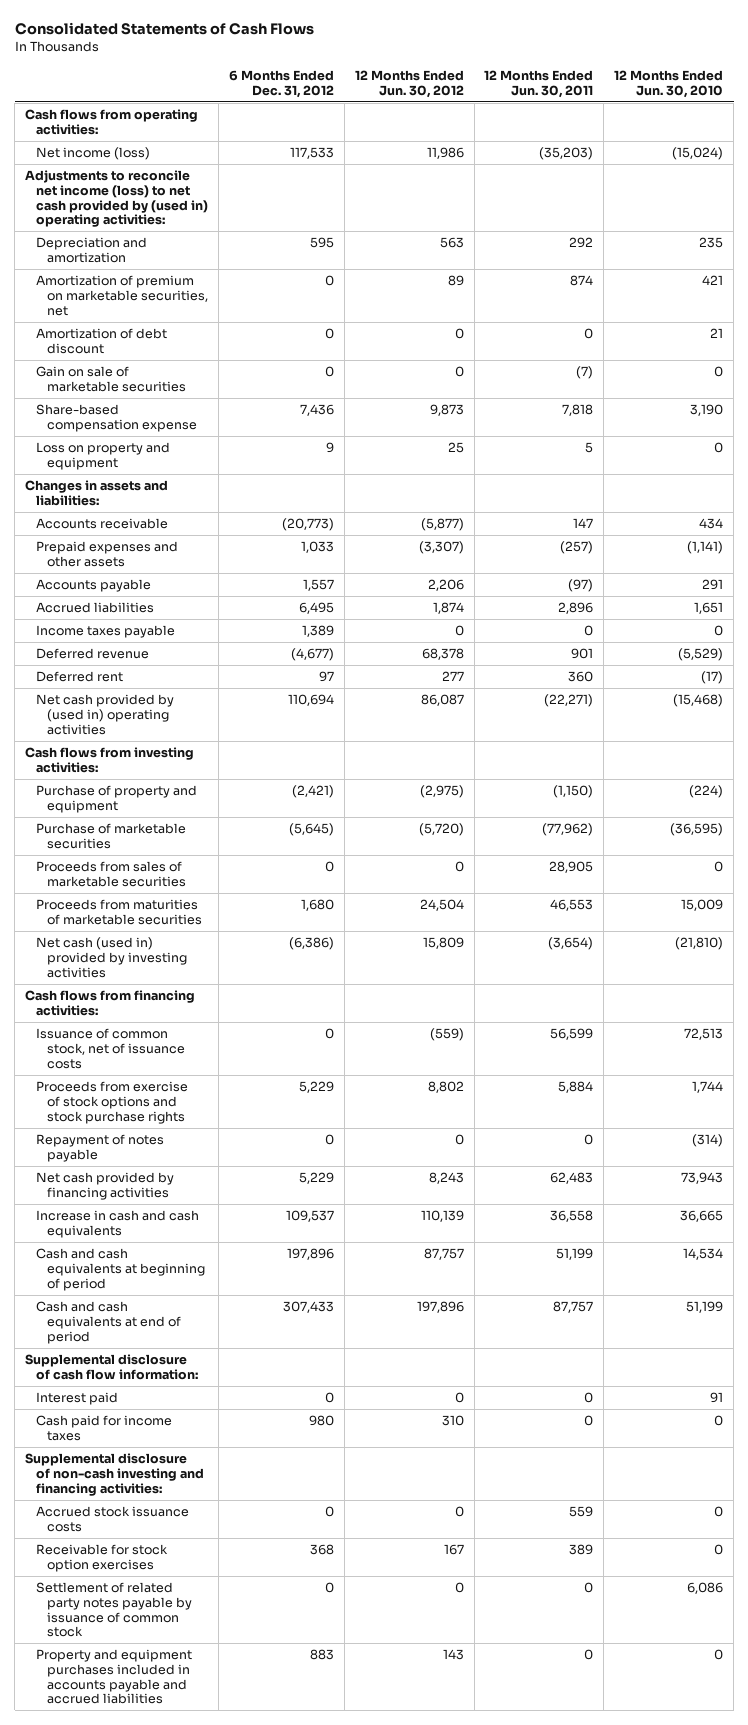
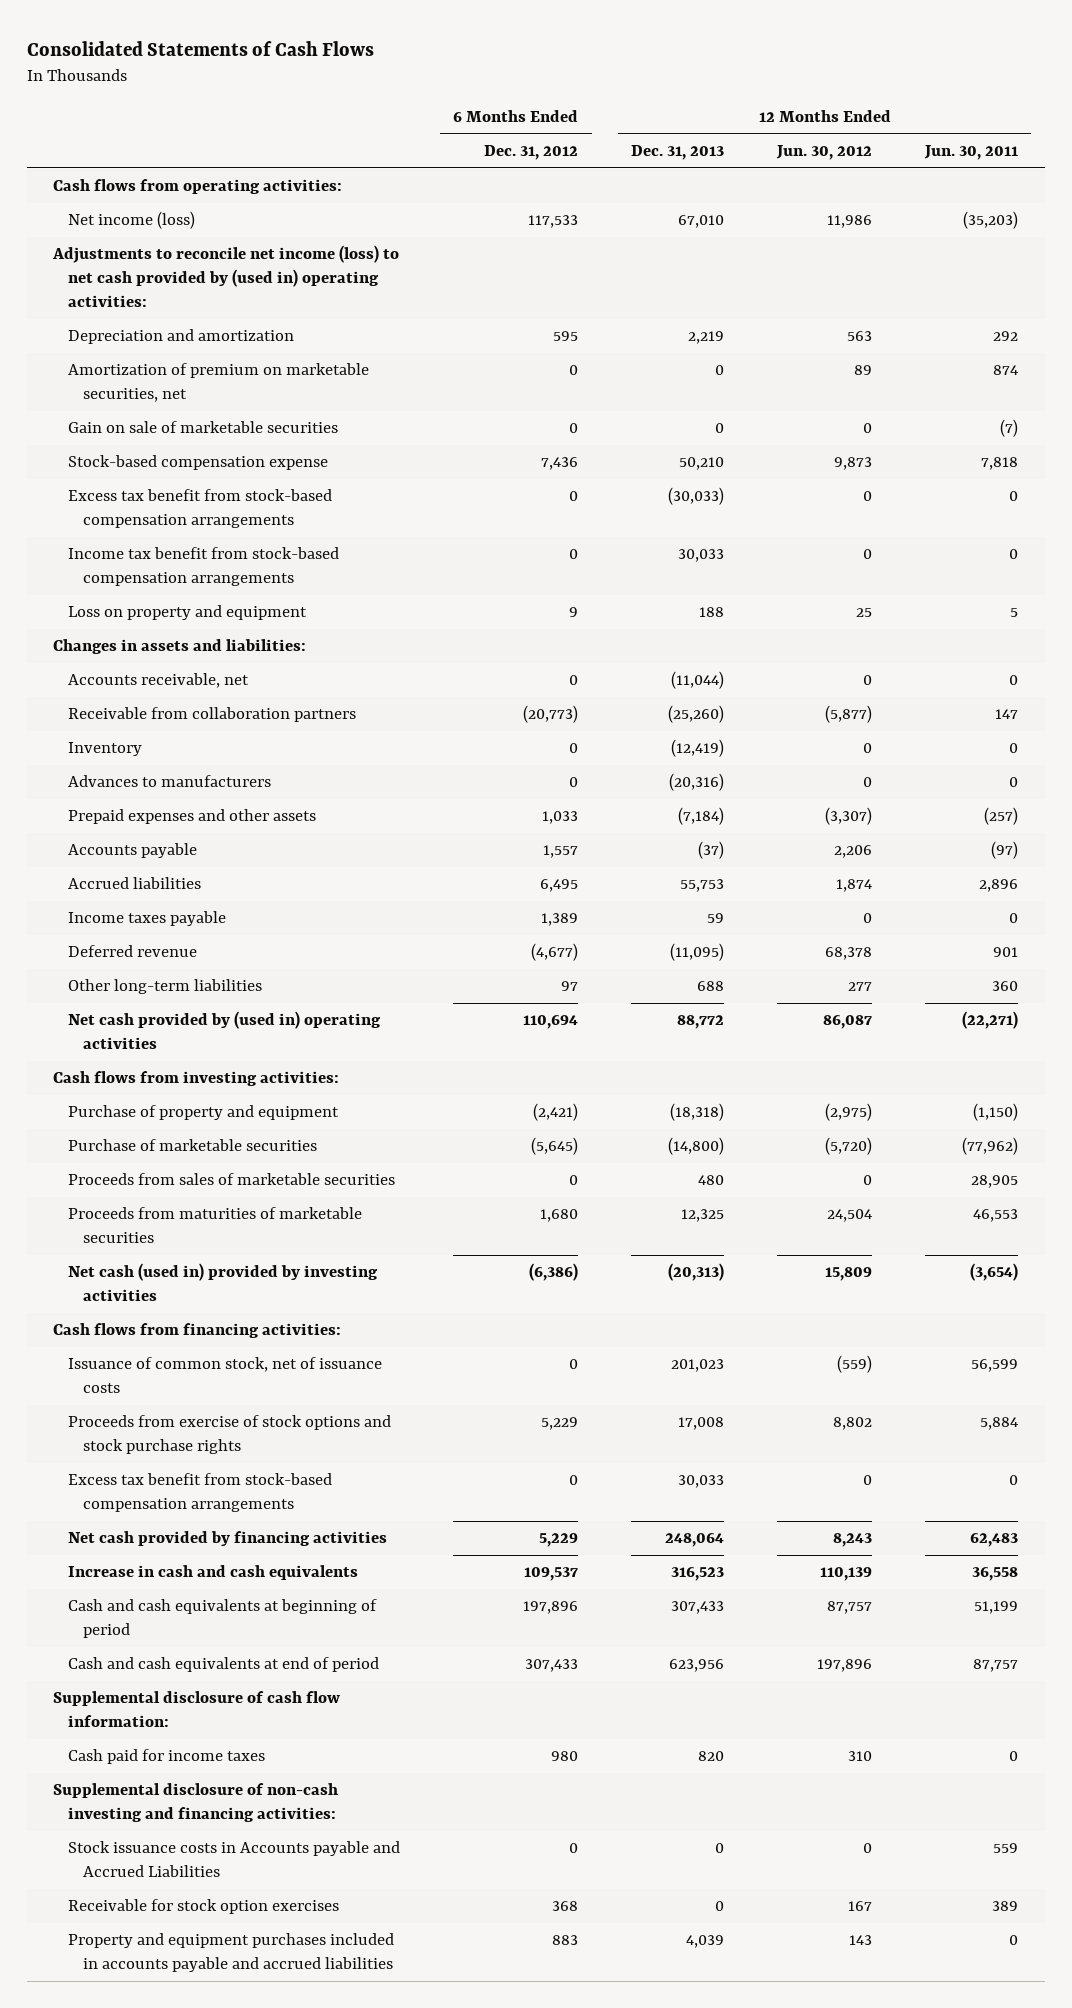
[614,70,724,98] 12 Months Ended Jun. 30, 2010 -> none
none -> [631,145,725,161] Dec. 31, 2013
[35,328,167,354] Amortization of debt discount -> none
[35,404,197,432] Share-based compensation expense -> [68,455,329,471] Stock-based compensation expense
none -> [68,489,333,529] Excess tax benefit from stock-based compensation arrangements
none -> [68,547,340,587] Income tax benefit from stock-based compensation arrangements
[35,518,168,530] Accounts receivable -> [68,673,250,689] Accounts receivable, net
[281,518,334,532] (20,773) -> [569,675,579,686] 0
[420,518,464,532] (5,877) -> [863,675,873,686] 0
[573,518,594,529] 147 -> [1009,675,1019,686] 0
none -> [68,707,357,723] Receivable from collaboration partners
none -> [68,742,143,757] Inventory
none -> [68,775,272,788] Advances to manufacturers
[35,671,123,683] Deferred rent -> [68,979,263,995] Other long-term liabilities
[35,1134,164,1162] Repayment of notes payable -> none
none -> [68,1473,333,1513] Excess tax benefit from stock-based compensation arrangements
[35,1392,118,1406] Interest paid -> none
[35,1506,189,1532] Accrued stock issuance costs -> [68,1841,401,1878] Stock issuance costs in Accounts payable and Accrued Liabilities
[35,1582,192,1638] Settlement of related party notes payable by issuance of common stock -> none

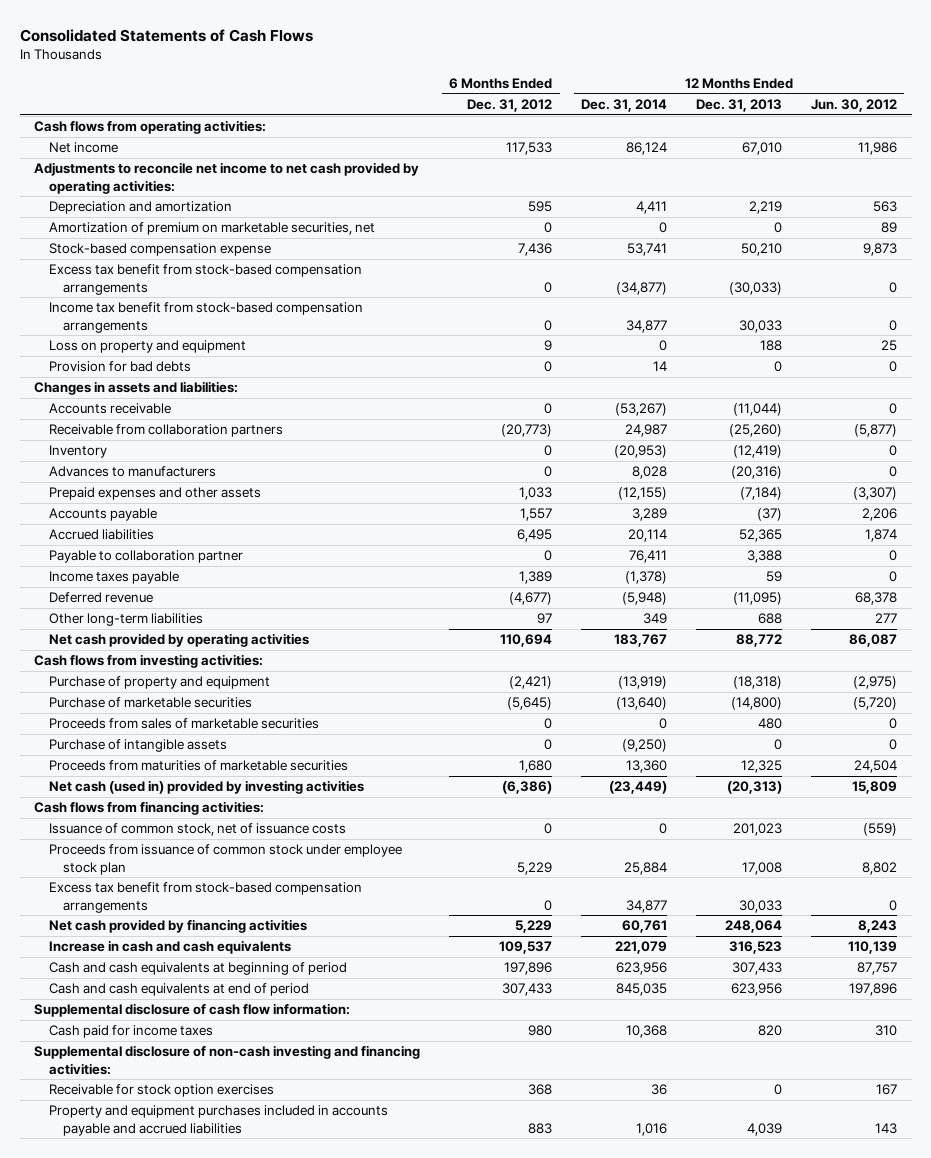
[924,145,1019,161] Jun. 30, 2011 -> none
none -> [581,99,668,113] Dec. 31, 2014
[68,211,196,230] Net income (loss) -> [48,142,118,154] Net income
[52,245,400,307] Adjustments to reconcile net income (loss) to net cash provided by (used in) operating activities: -> [34,162,420,194] Adjustments to reconcile net income to net cash provided by operating activities:
[68,421,339,434] Gain on sale of marketable securities -> none
none -> [48,361,191,373] Provision for bad debts
[68,673,250,689] Accounts receivable, net -> [48,403,171,415] Accounts receivable
[680,879,725,893] 55,753 -> [739,529,783,543] 52,365
none -> [48,550,243,564] Payable to collaboration partner
[68,1011,382,1050] Net cash provided by (used in) operating activities -> [48,633,309,648] Net cash provided by operating activities
none -> [48,739,227,753] Purchase of intangible assets
[68,1415,392,1455] Proceeds from exercise of stock options and stock purchase rights -> [48,844,402,875] Proceeds from issuance of common stock under employee stock plan
[68,1841,401,1878] Stock issuance costs in Accounts payable and Accrued Liabilities -> none

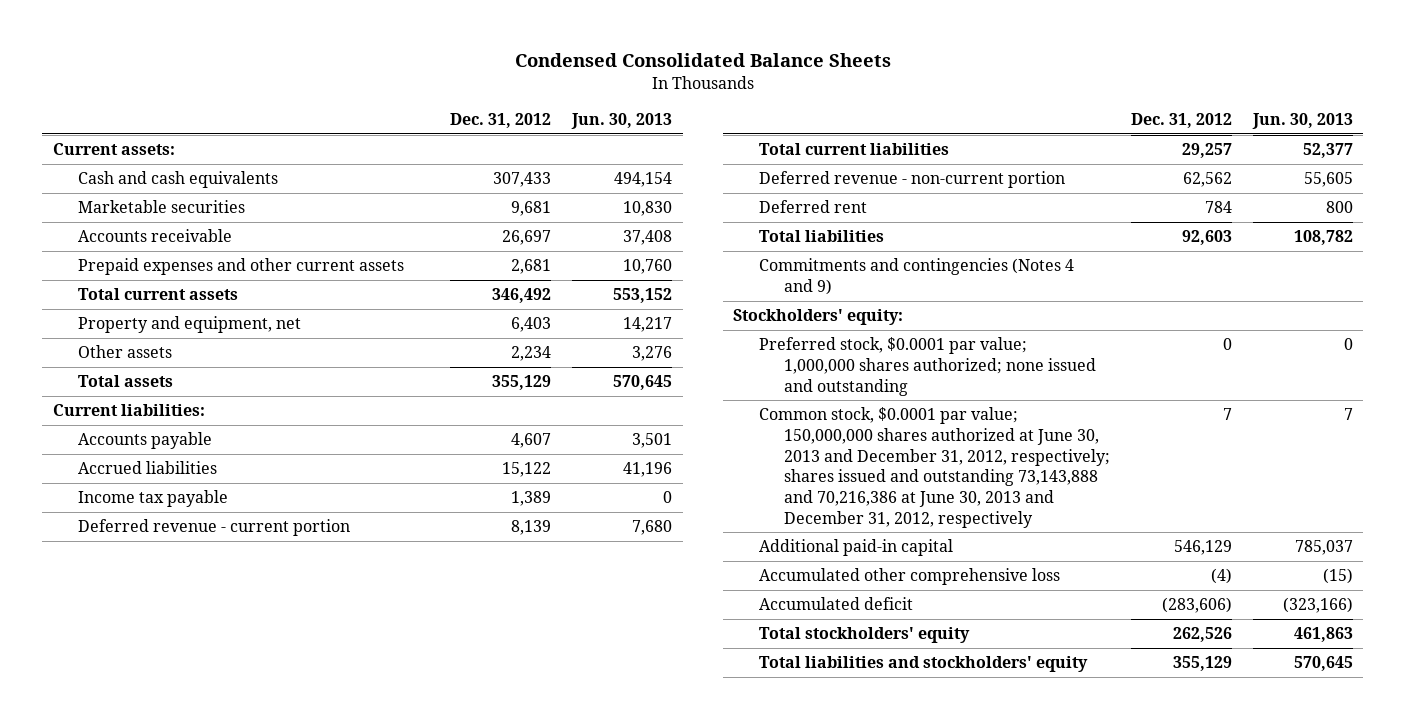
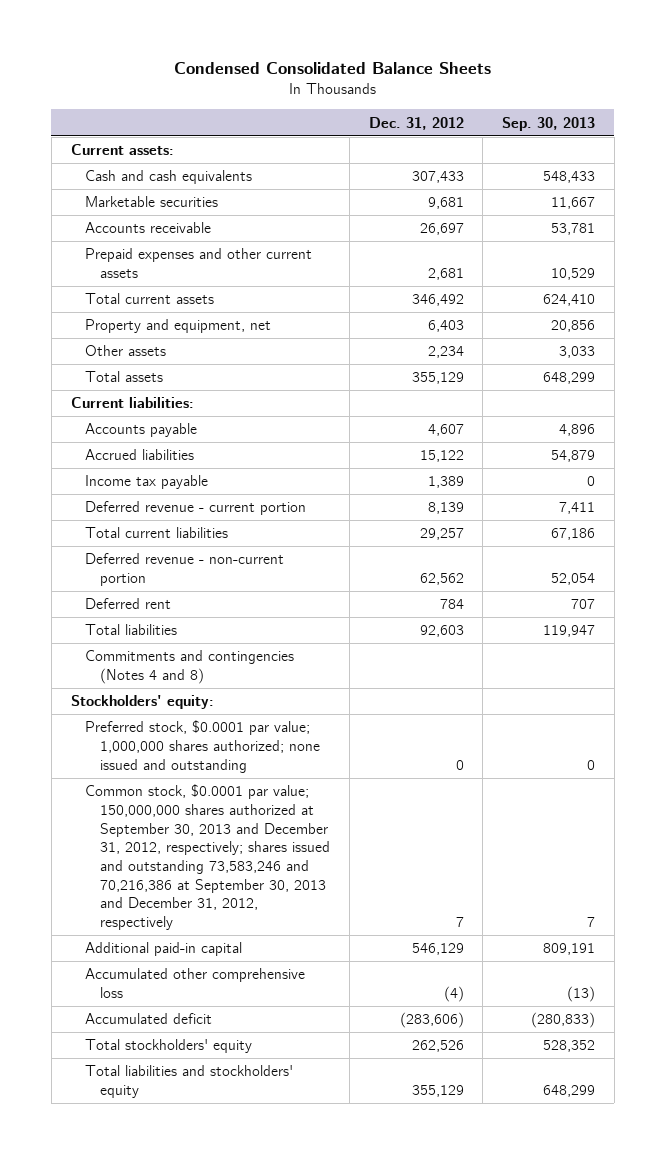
[571,113,673,130] Jun. 30, 2013 -> none
none -> [502,116,596,131] Sep. 30, 2013
[758,258,1074,295] Commitments and contingencies (Notes 4 and 9) -> [85,650,295,684] Commitments and contingencies (Notes 4 and 8)
[758,407,1110,528] Common stock, $0.0001 par value; 150,000,000 shares authorized at June 30, 2013 and December 31, 2012, respectively; shares issued and outstanding 73,143,888 and 70,216,386 at June 30, 2013 and December 31, 2012, respectively -> [85,784,330,930] Common stock, $0.0001 par value; 150,000,000 shares authorized at September 30, 2013 and December 31, 2012, respectively; shares issued and outstanding 73,583,246 and 70,216,386 at September 30, 2013 and December 31, 2012, respectively

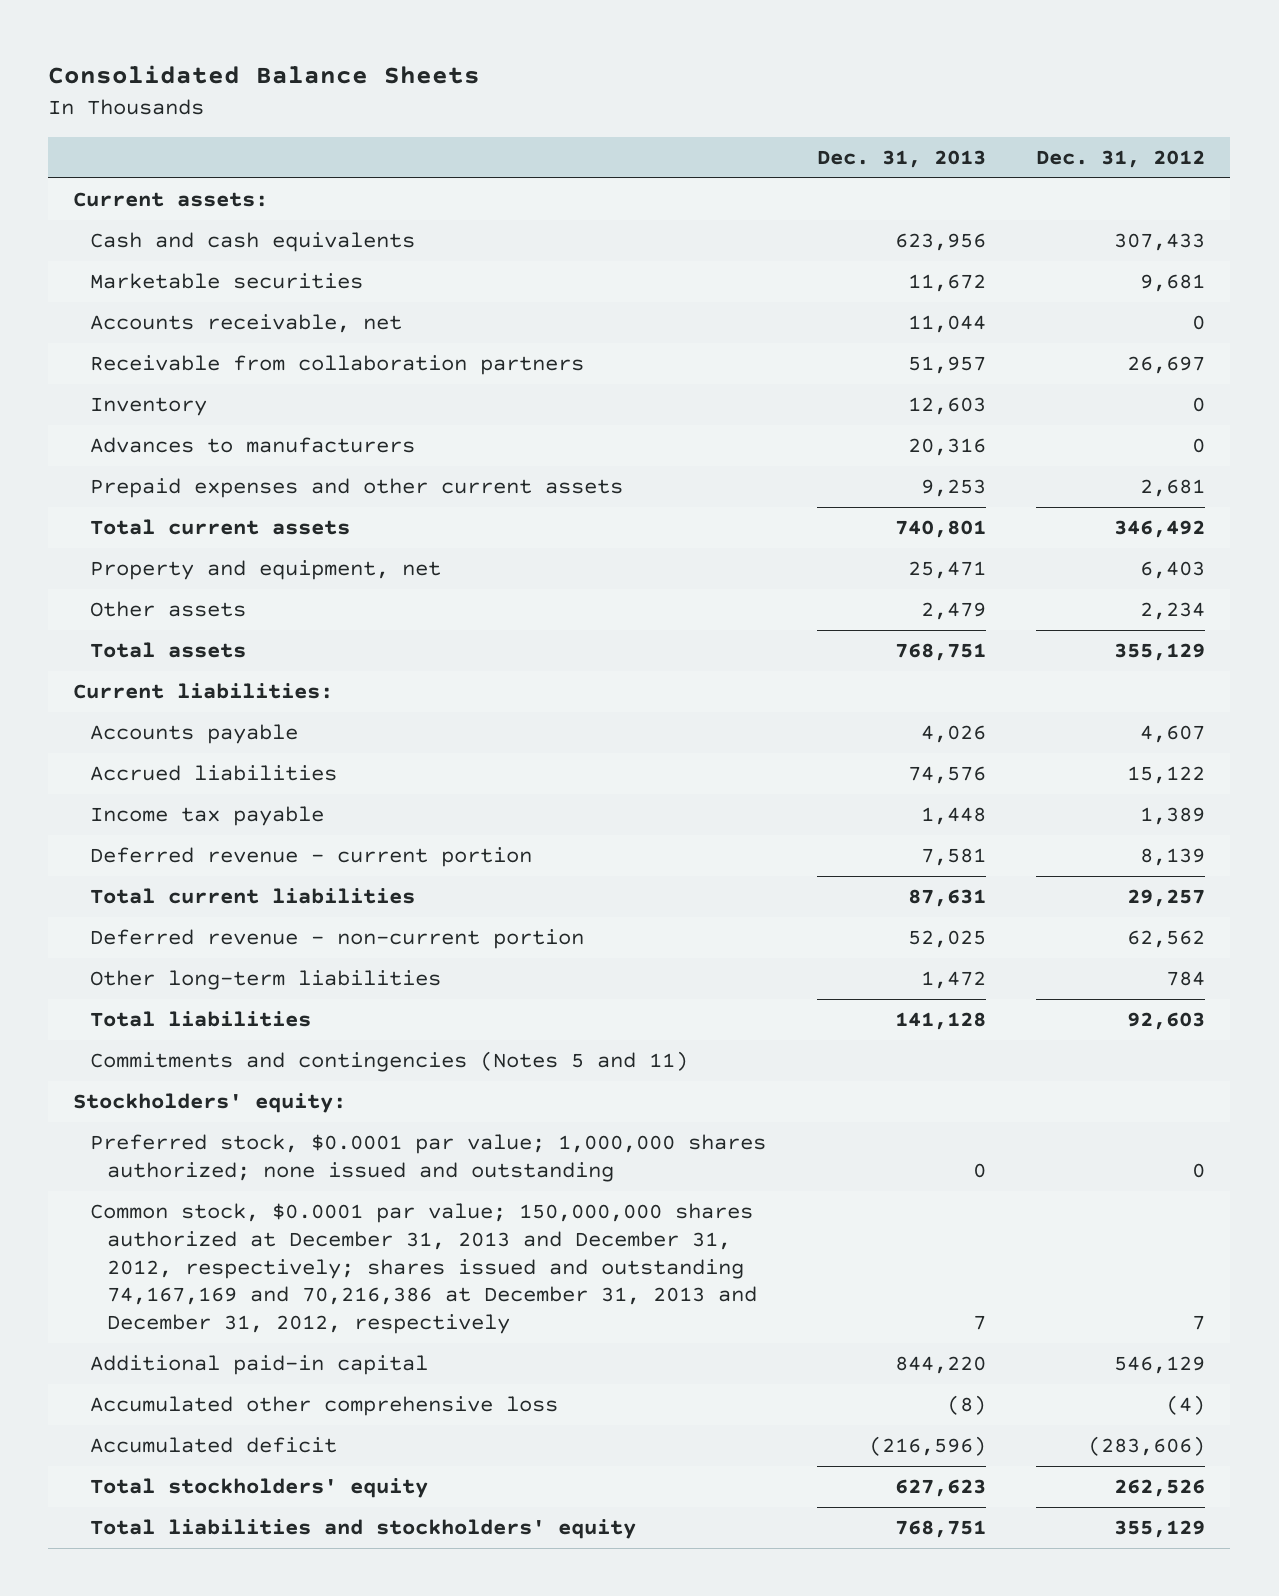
[173,62,491,75] Condensed Consolidated Balance Sheets -> [48,65,481,85] Consolidated Balance Sheets
[502,116,596,131] Sep. 30, 2013 -> none
none -> [816,149,986,168] Dec. 31, 2013
[85,222,212,234] Accounts receivable -> [90,314,403,334] Accounts receivable, net
[419,223,464,236] 26,697 -> [1192,315,1206,331] 0
none -> [90,355,585,376] Receivable from collaboration partners
none -> [90,397,208,417] Inventory
none -> [90,437,416,454] Advances to manufacturers
[85,598,172,610] Deferred rent -> [90,970,442,991] Other long-term liabilities
[85,650,295,684] Commitments and contingencies (Notes 4 and 8) -> [90,1051,689,1073] Commitments and contingencies (Notes 5 and 11)
[85,784,330,930] Common stock, $0.0001 par value; 150,000,000 shares authorized at September 30, 2013 and December 31, 2012, respectively; shares issued and outstanding 73,583,246 and 70,216,386 at September 30, 2013 and December 31, 2012, respectively -> [90,1203,758,1334] Common stock, $0.0001 par value; 150,000,000 shares authorized at December 31, 2013 and December 31, 2012, respectively; shares issued and outstanding 74,167,169 and 70,216,386 at December 31, 2013 and December 31, 2012, respectively

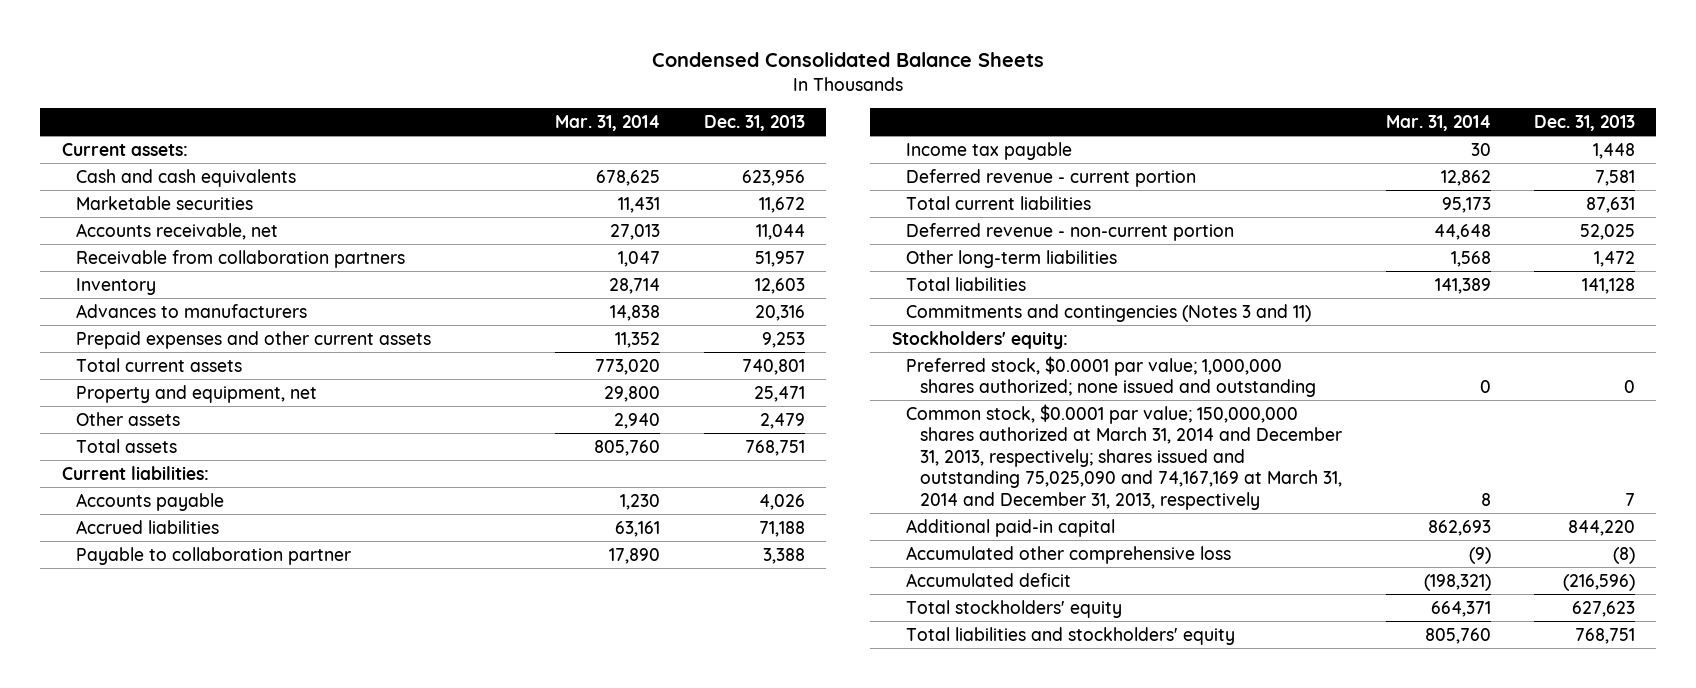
[48,65,481,85] Consolidated Balance Sheets -> [652,52,1045,68] Condensed Consolidated Balance Sheets
[1036,149,1206,168] Dec. 31, 2012 -> none
none -> [555,115,661,132] Mar. 31, 2014
[907,766,986,785] 74,576 -> [758,520,805,537] 71,188
none -> [75,546,351,565] Payable to collaboration partner
[90,1051,689,1073] Commitments and contingencies (Notes 5 and 11) -> [906,303,1312,322] Commitments and contingencies (Notes 3 and 11)
[90,1203,758,1334] Common stock, $0.0001 par value; 150,000,000 shares authorized at December 31, 2013 and December 31, 2012, respectively; shares issued and outstanding 74,167,169 and 70,216,386 at December 31, 2013 and December 31, 2012, respectively -> [906,403,1343,510] Common stock, $0.0001 par value; 150,000,000 shares authorized at March 31, 2014 and December 31, 2013, respectively; shares issued and outstanding 75,025,090 and 74,167,169 at March 31, 2014 and December 31, 2013, respectively

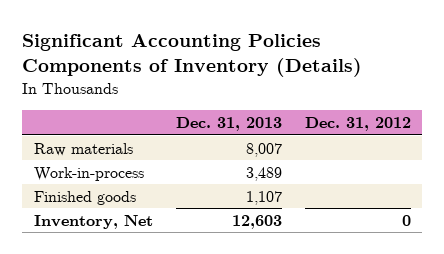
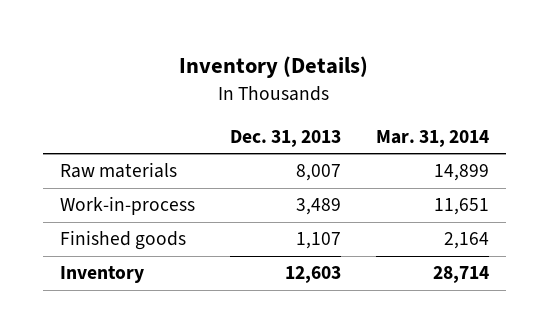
[22,34,363,78] Significant Accounting Policies Components of Inventory (Details) -> [179,56,369,79] Inventory (Details)
[304,116,411,131] Dec. 31, 2012 -> none
none -> [375,129,489,147] Mar. 31, 2014
[33,214,153,229] Inventory, Net -> [60,266,145,284] Inventory

